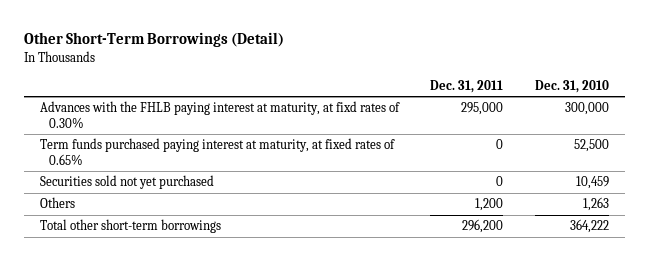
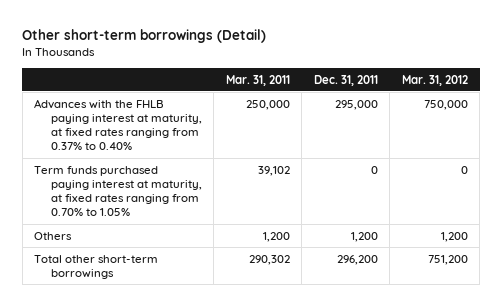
[23,31,284,47] Other Short-Term Borrowings (Detail) -> [22,29,267,44] Other short-term borrowings (Detail)
[535,79,610,93] Dec. 31, 2010 -> none
none -> [225,74,290,86] Mar. 31, 2011
none -> [401,74,468,86] Mar. 31, 2012
[39,175,214,190] Securities sold not yet purchased -> none
[39,101,400,128] Advances with the FHLB paying interest at maturity, at fixd rates of 0.30% -> [34,98,202,151] Advances with the FHLB paying interest at maturity, at fixed rates ranging from 0.37% to 0.40%
[39,138,395,165] Term funds purchased paying interest at maturity, at fixed rates of 0.65% -> [34,165,202,217] Term funds purchased paying interest at maturity, at fixed rates ranging from 0.70% to 1.05%

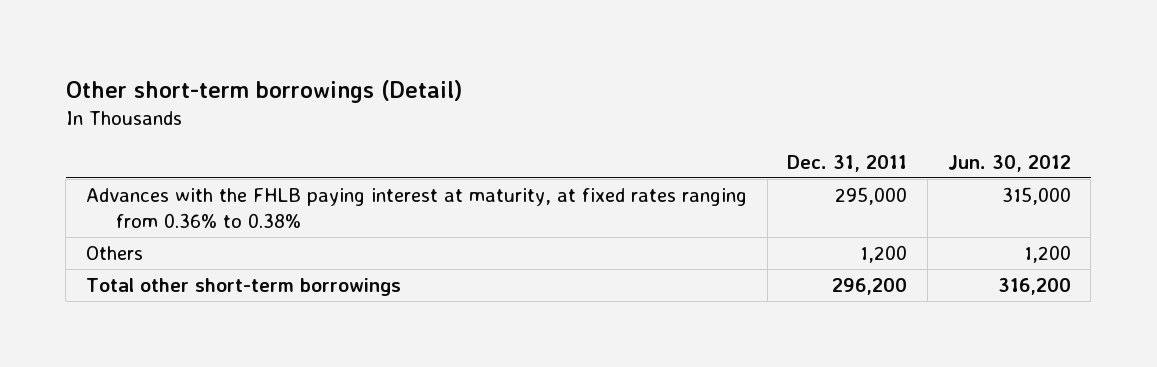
[225,74,290,86] Mar. 31, 2011 -> none
[401,74,468,86] Mar. 31, 2012 -> none
none -> [947,154,1071,172] Jun. 30, 2012
[34,165,202,217] Term funds purchased paying interest at maturity, at fixed rates ranging from 0.70% to 1.05% -> none
[34,98,202,151] Advances with the FHLB paying interest at maturity, at fixed rates ranging from 0.37% to 0.40% -> [85,188,747,228] Advances with the FHLB paying interest at maturity, at fixed rates ranging from 0.36% to 0.38%

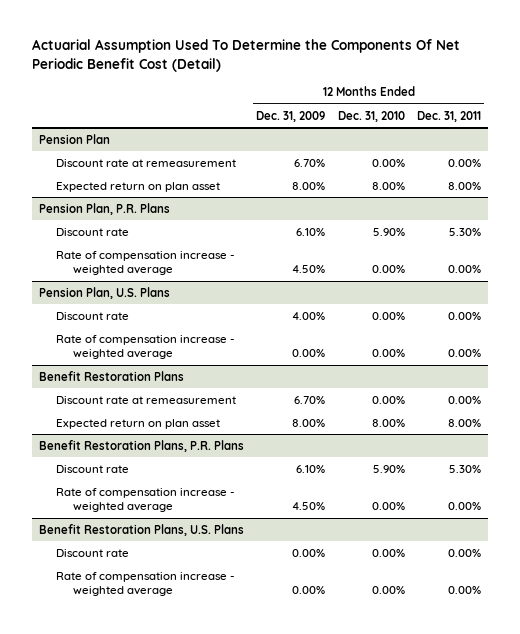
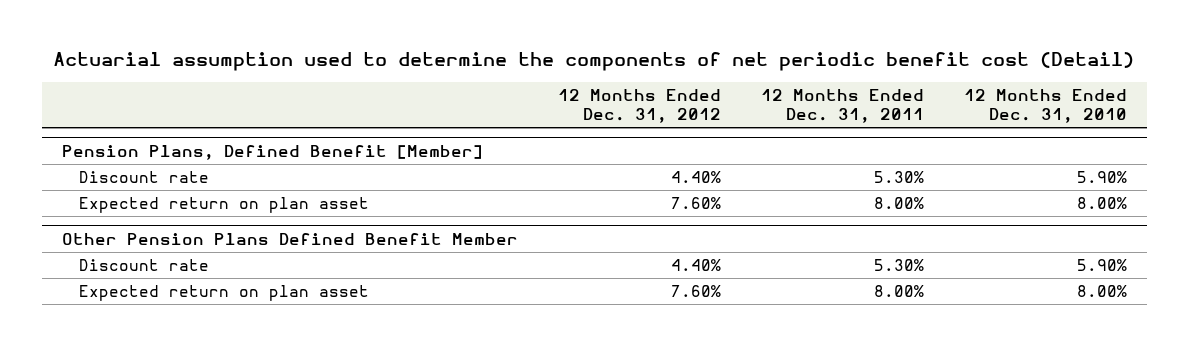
[32,39,461,72] Actuarial Assumption Used To Determine the Components Of Net Periodic Benefit Cost (Detail) -> [53,52,1135,72] Actuarial assumption used to determine the components of net periodic benefit cost (Detail)
[256,110,326,122] Dec. 31, 2009 -> none
none -> [557,88,721,123] 12 Months Ended Dec. 31, 2012
[38,133,110,144] Pension Plan -> none
[55,158,236,167] Discount rate at remeasurement -> none
[55,181,220,192] Expected return on plan asset -> none
[38,202,170,215] Pension Plan, P.R. Plans -> none
none -> [61,144,483,160] Pension Plans, Defined Benefit [Member]
[55,250,235,276] Rate of compensation increase - weighted average -> none
[38,286,170,299] Pension Plan, U.S. Plans -> none
[55,311,129,320] Discount rate -> none
[55,334,235,360] Rate of compensation increase - weighted average -> none
[38,370,184,381] Benefit Restoration Plans -> none
[55,395,236,404] Discount rate at remeasurement -> none
[38,439,244,452] Benefit Restoration Plans, P.R. Plans -> none
none -> [61,232,518,245] Other Pension Plans Defined Benefit Member
[55,487,235,513] Rate of compensation increase - weighted average -> none
[38,523,244,536] Benefit Restoration Plans, U.S. Plans -> none
[55,548,129,557] Discount rate -> none
[55,571,235,597] Rate of compensation increase - weighted average -> none
none -> [78,285,369,302] Expected return on plan asset

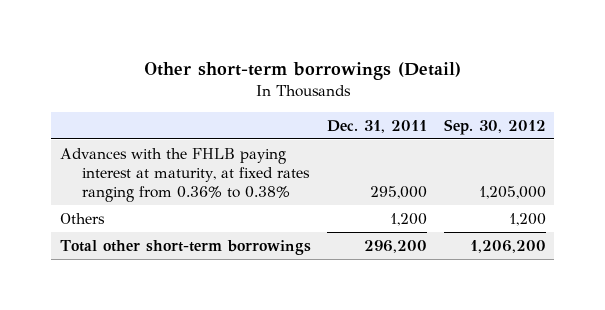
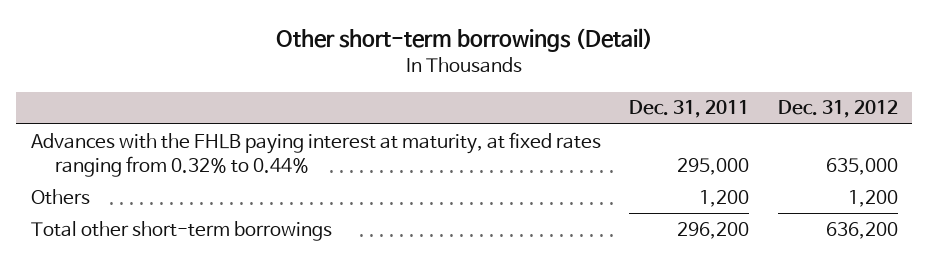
[443,118,546,135] Sep. 30, 2012 -> none
none -> [778,100,899,119] Dec. 31, 2012
[59,147,311,203] Advances with the FHLB paying interest at maturity, at fixed rates ranging from 0.36% to 0.38% -> [30,131,601,178] Advances with the FHLB paying interest at maturity, at fixed rates ranging from 0.32% to 0.44%

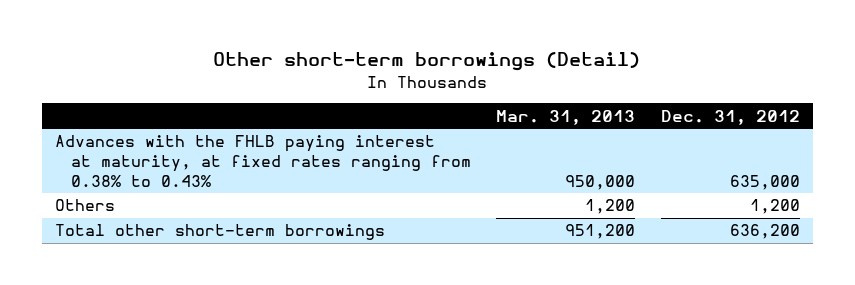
[629,100,750,119] Dec. 31, 2011 -> none
none -> [496,109,636,125] Mar. 31, 2013
[30,131,601,178] Advances with the FHLB paying interest at maturity, at fixed rates ranging from 0.32% to 0.44% -> [54,135,471,187] Advances with the FHLB paying interest at maturity, at fixed rates ranging from 0.38% to 0.43%

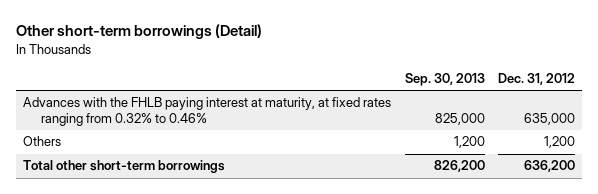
[496,109,636,125] Mar. 31, 2013 -> none
none -> [404,73,485,87] Sep. 30, 2013
[54,135,471,187] Advances with the FHLB paying interest at maturity, at fixed rates ranging from 0.38% to 0.43% -> [23,97,392,127] Advances with the FHLB paying interest at maturity, at fixed rates ranging from 0.32% to 0.46%

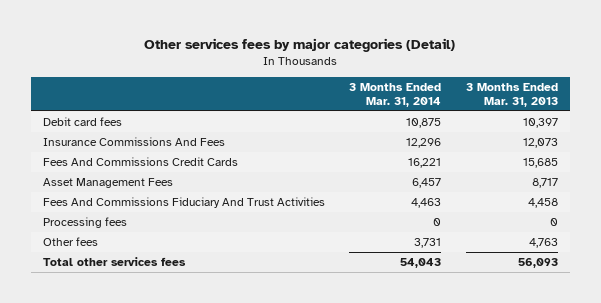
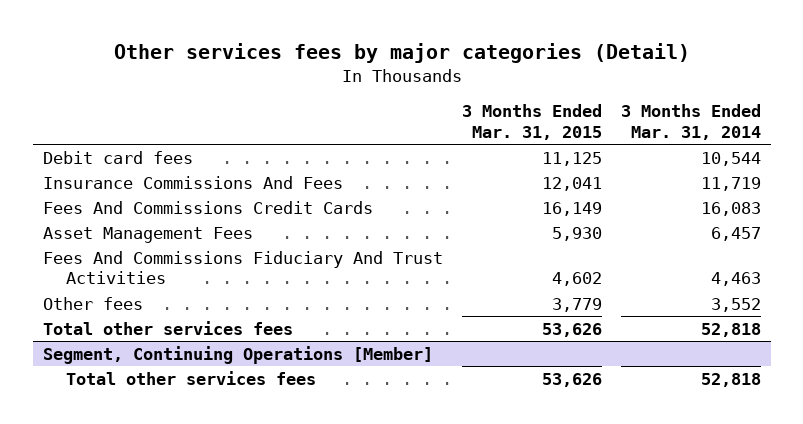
[465,82,558,108] 3 Months Ended Mar. 31, 2013 -> none
none -> [461,104,602,140] 3 Months Ended Mar. 31, 2015
[406,117,442,128] 10,875 -> [700,151,761,166] 10,544
[406,137,442,148] 12,296 -> [700,176,761,191] 11,719
[408,157,442,168] 16,221 -> [700,201,761,216] 16,083
[43,216,128,228] Processing fees -> none
[414,237,442,248] 3,731 -> [710,297,761,312] 3,552
[400,257,442,268] 54,043 -> [700,322,761,337] 52,818
none -> [42,345,433,364] Segment, Continuing Operations [Member]
none -> [65,370,316,385] Total other services fees

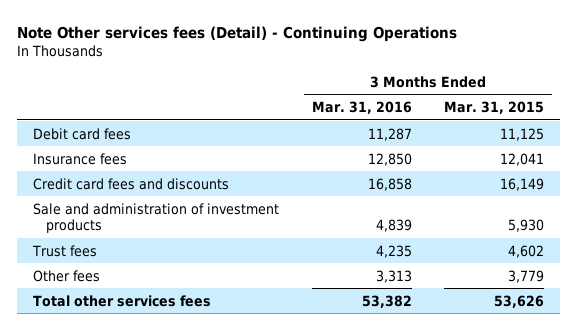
[113,43,690,64] Other services fees by major categories (Detail) -> [17,25,458,42] Note Other services fees (Detail) - Continuing Operations
[620,104,761,140] 3 Months Ended Mar. 31, 2014 -> none
none -> [311,100,412,114] Mar. 31, 2016
[42,175,343,189] Insurance Commissions And Fees -> [33,152,128,165] Insurance fees
[42,200,373,214] Fees And Commissions Credit Cards -> [33,177,230,190] Credit card fees and discounts
[42,226,253,243] Asset Management Fees -> [33,202,280,233] Sale and administration of investment products
[42,250,443,285] Fees And Commissions Fiduciary And Trust Activities -> [32,244,98,257] Trust fees
[42,345,433,364] Segment, Continuing Operations [Member] -> none
[65,370,316,385] Total other services fees -> none

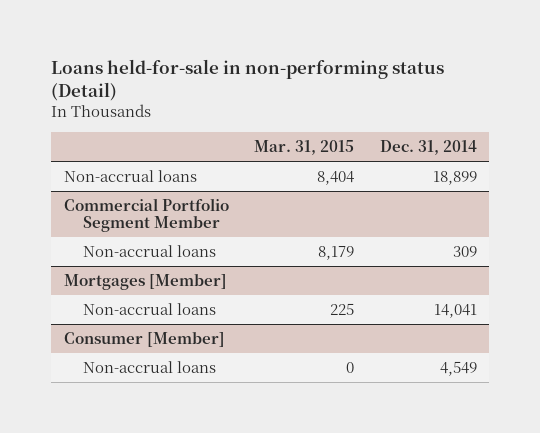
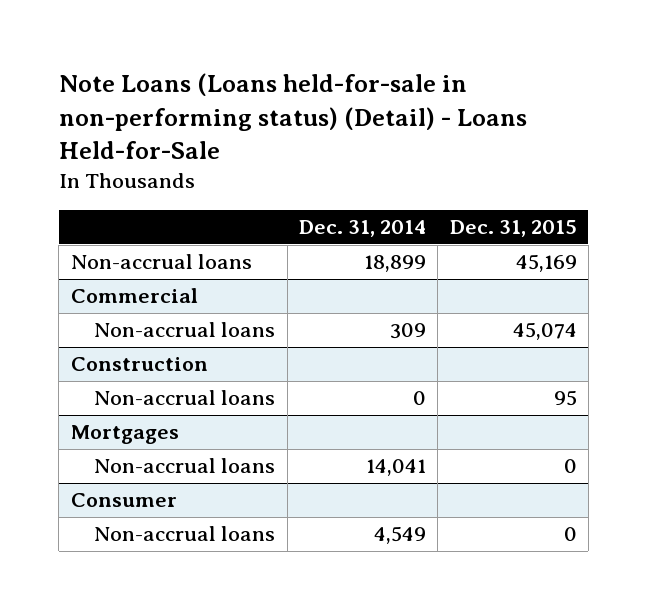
[51,59,445,102] Loans held-for-sale in non-performing status (Detail) -> [58,73,527,160] Note Loans (Loans held-for-sale in non-performing status) (Detail) - Loans Held-for-Sale
[254,140,355,156] Mar. 31, 2015 -> none
none -> [449,220,577,238] Dec. 31, 2015
[63,197,229,233] Commercial Portfolio Segment Member -> [70,288,198,304] Commercial
none -> [70,357,208,372] Construction
none -> [94,390,276,406] Non-accrual loans
[63,273,227,290] Mortgages [Member] -> [70,425,179,445] Mortgages
[63,331,225,347] Consumer [Member] -> [70,493,177,508] Consumer

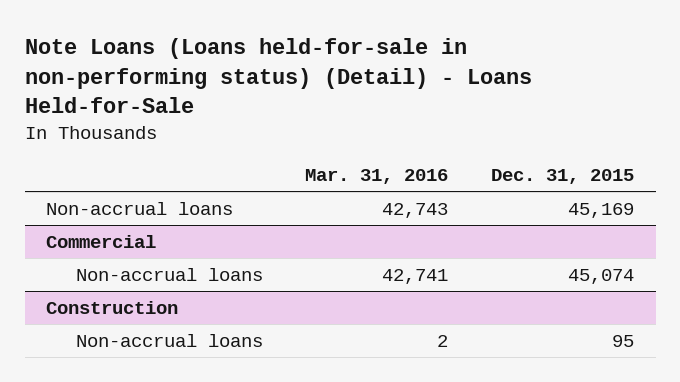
[299,220,427,238] Dec. 31, 2014 -> none
none -> [305,168,449,184] Mar. 31, 2016
[70,425,179,445] Mortgages -> none
[94,458,276,474] Non-accrual loans -> none
[70,493,177,508] Consumer -> none
[94,526,276,542] Non-accrual loans -> none

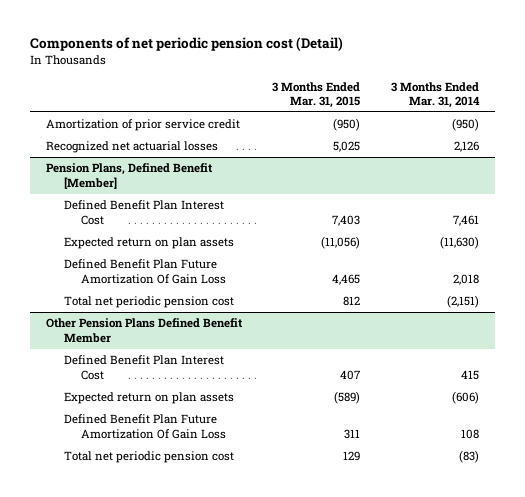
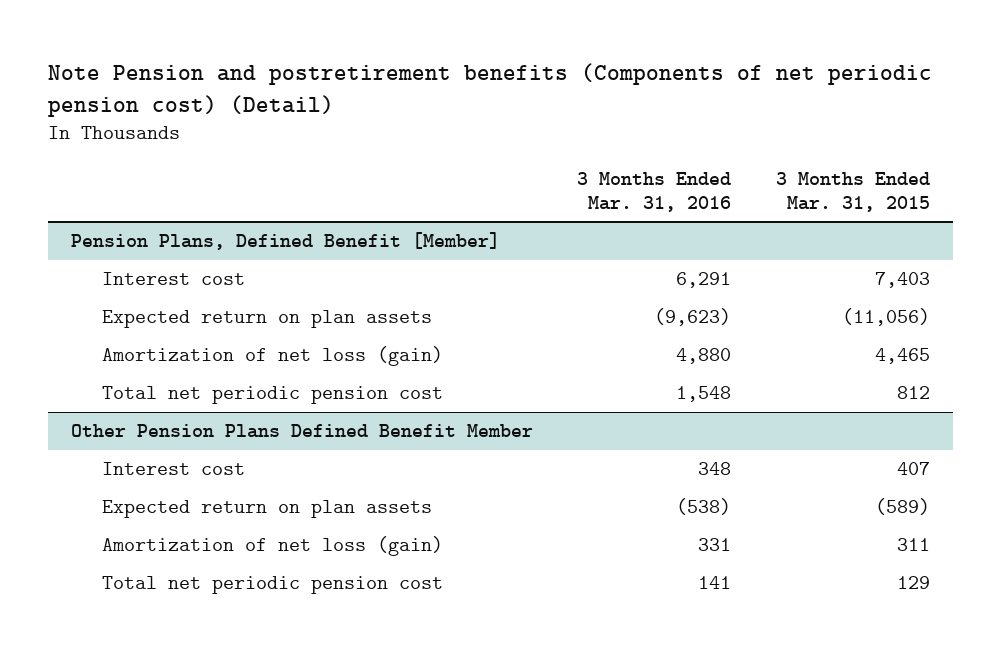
[30,37,344,52] Components of net periodic pension cost (Detail) -> [48,62,933,117] Note Pension and postretirement benefits (Components of net periodic pension cost) (Detail)
[391,81,481,108] 3 Months Ended Mar. 31, 2014 -> none
none -> [577,171,732,212] 3 Months Ended Mar. 31, 2016
[45,119,240,132] Amortization of prior service credit -> none
[45,141,218,154] Recognized net actuarial losses -> none
[63,200,224,225] Defined Benefit Plan Interest Cost -> [101,272,245,286] Interest cost
[63,259,227,284] Defined Benefit Plan Future Amortization Of Gain Loss -> [101,346,443,367] Amortization of net loss (gain)
[63,355,224,380] Defined Benefit Plan Interest Cost -> [101,462,245,476] Interest cost
[63,414,227,439] Defined Benefit Plan Future Amortization Of Gain Loss -> [101,536,443,557] Amortization of net loss (gain)

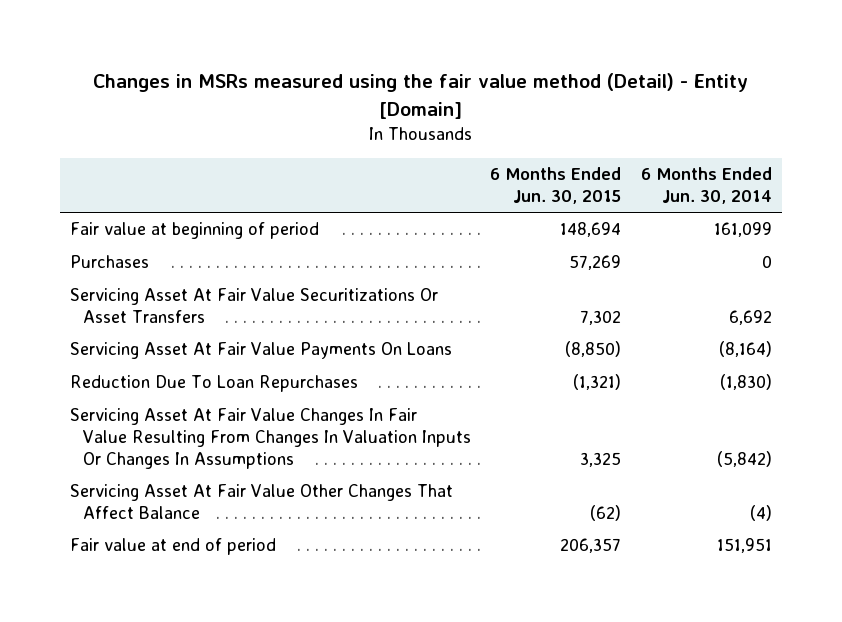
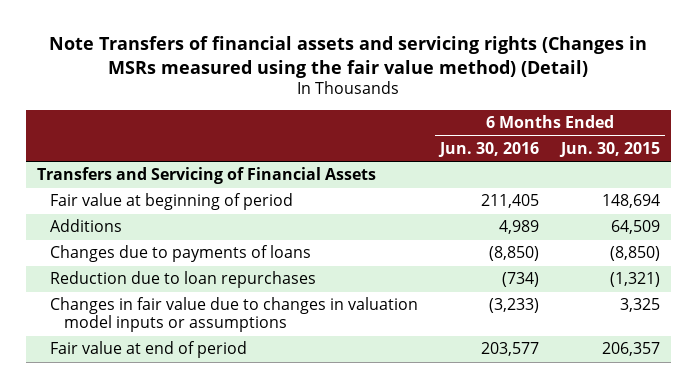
[93,73,749,119] Changes in MSRs measured using the fair value method (Detail) - Entity [Domain] -> [49,35,648,78] Note Transfers of financial assets and servicing rights (Changes in MSRs measured using the fair value method) (Detail)
[641,167,773,204] 6 Months Ended Jun. 30, 2014 -> none
none -> [438,141,540,157] Jun. 30, 2016
none -> [36,167,376,185] Transfers and Servicing of Financial Assets
[70,255,150,269] Purchases -> none
[70,288,439,324] Servicing Asset At Fair Value Securitizations Or Asset Transfers -> none
[70,484,454,520] Servicing Asset At Fair Value Other Changes That Affect Balance -> none
none -> [50,219,123,233] Additions
[70,342,453,360] Servicing Asset At Fair Value Payments On Loans -> [50,245,312,263] Changes due to payments of loans
[70,375,359,393] Reduction Due To Loan Repurchases -> [50,271,317,289] Reduction due to loan repurchases
[70,408,471,469] Servicing Asset At Fair Value Changes In Fair Value Resulting From Changes In Valuation Inputs Or Changes In Assumptions -> [50,297,419,333] Changes in fair value due to changes in valuation model inputs or assumptions

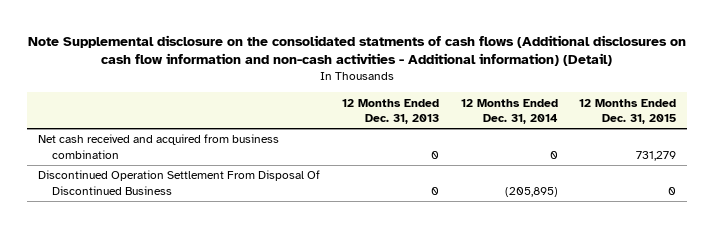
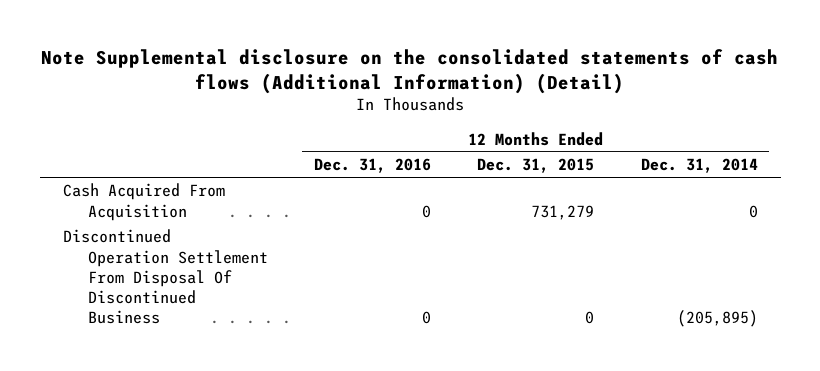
[28,34,687,67] Note Supplemental disclosure on the consolidated statments of cash flows (Additional disclosures on cash flow information and non-cash activities - Additional information) (Detail) -> [41,49,779,94] Note Supplemental disclosure on the consolidated statements of cash flows (Additional Information) (Detail)
[341,98,439,124] 12 Months Ended Dec. 31, 2013 -> none
none -> [314,158,432,174] Dec. 31, 2016
[37,134,279,159] Net cash received and acquired from business combination -> [62,183,225,221] Cash Acquired From Acquisition

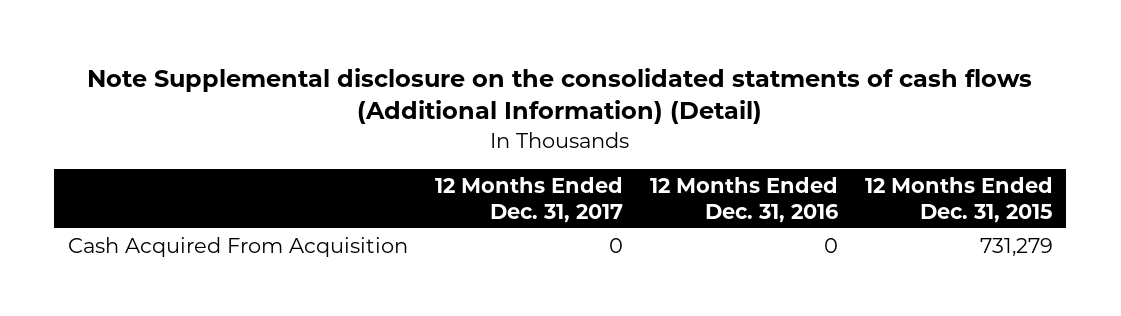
[41,49,779,94] Note Supplemental disclosure on the consolidated statements of cash flows (Additional Information) (Detail) -> [87,67,1033,125] Note Supplemental disclosure on the consolidated statments of cash flows (Additional Information) (Detail)
[640,158,758,174] Dec. 31, 2014 -> none
none -> [434,176,623,223] 12 Months Ended Dec. 31, 2017
[62,229,268,325] Discontinued Operation Settlement From Disposal Of Discontinued Business -> none

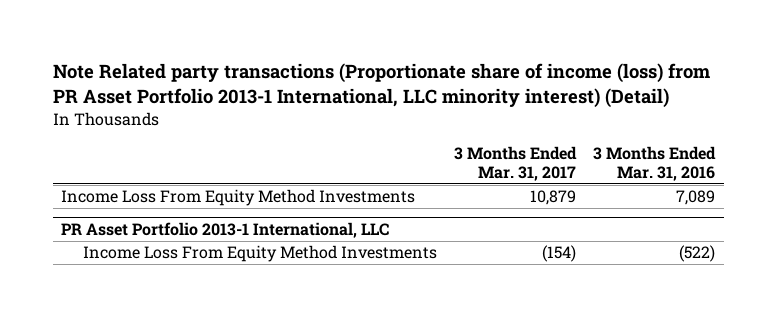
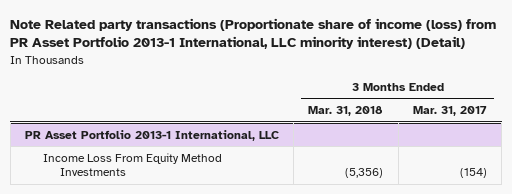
[593,145,717,181] 3 Months Ended Mar. 31, 2016 -> none
none -> [308,106,384,117] Mar. 31, 2018
[61,189,416,207] Income Loss From Equity Method Investments -> none

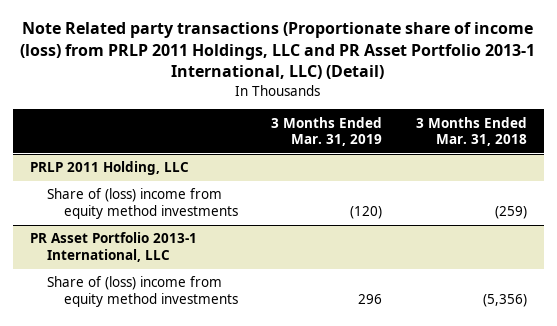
[10,17,497,50] Note Related party transactions (Proportionate share of income (loss) from PR Asset Portfolio 2013-1 International, LLC minority interest) (Detail) -> [20,22,536,80] Note Related party transactions (Proportionate share of income (loss) from PRLP 2011 Holdings, LLC and PR Asset Portfolio 2013-1 International, LLC) (Detail)
[412,106,487,117] Mar. 31, 2017 -> none
none -> [271,116,383,147] 3 Months Ended Mar. 31, 2019
none -> [29,161,189,176] PRLP 2011 Holding, LLC
none -> [46,188,238,219] Share of (loss) income from equity method investments
[42,152,222,177] Income Loss From Equity Method Investments -> [46,276,238,307] Share of (loss) income from equity method investments

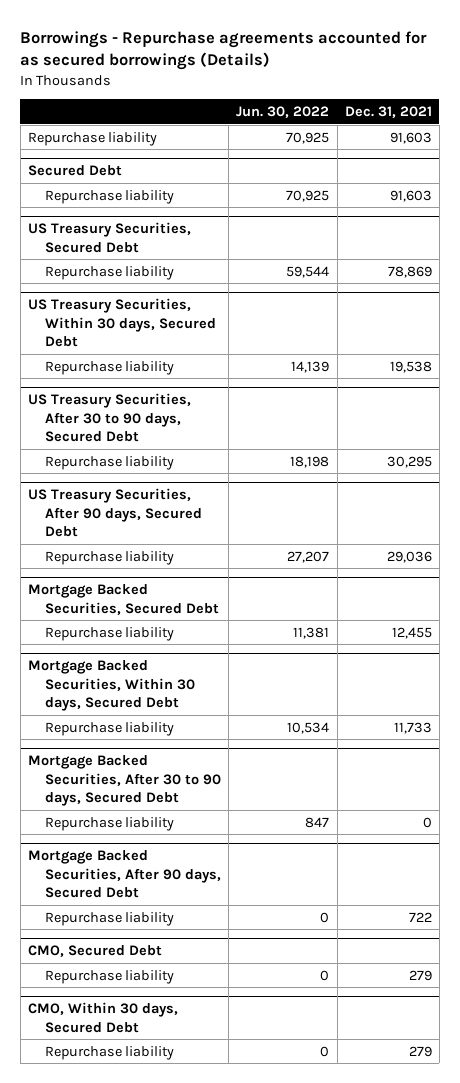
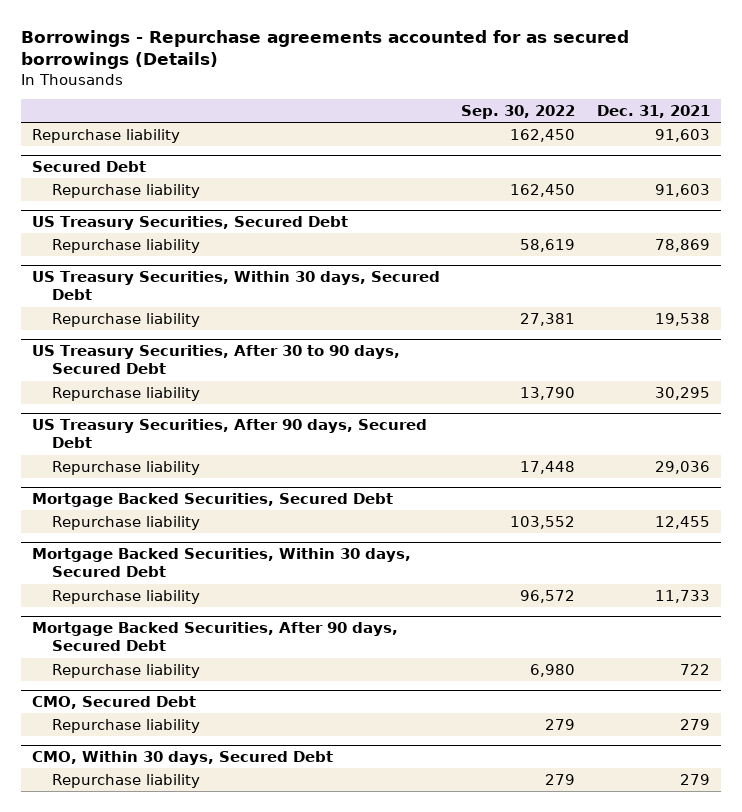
[236,106,330,119] Jun. 30, 2022 -> none
none -> [461,104,576,119] Sep. 30, 2022
[28,755,221,806] Mortgage Backed Securities, After 30 to 90 days, Secured Debt -> none
[44,816,174,831] Repurchase liability -> none

